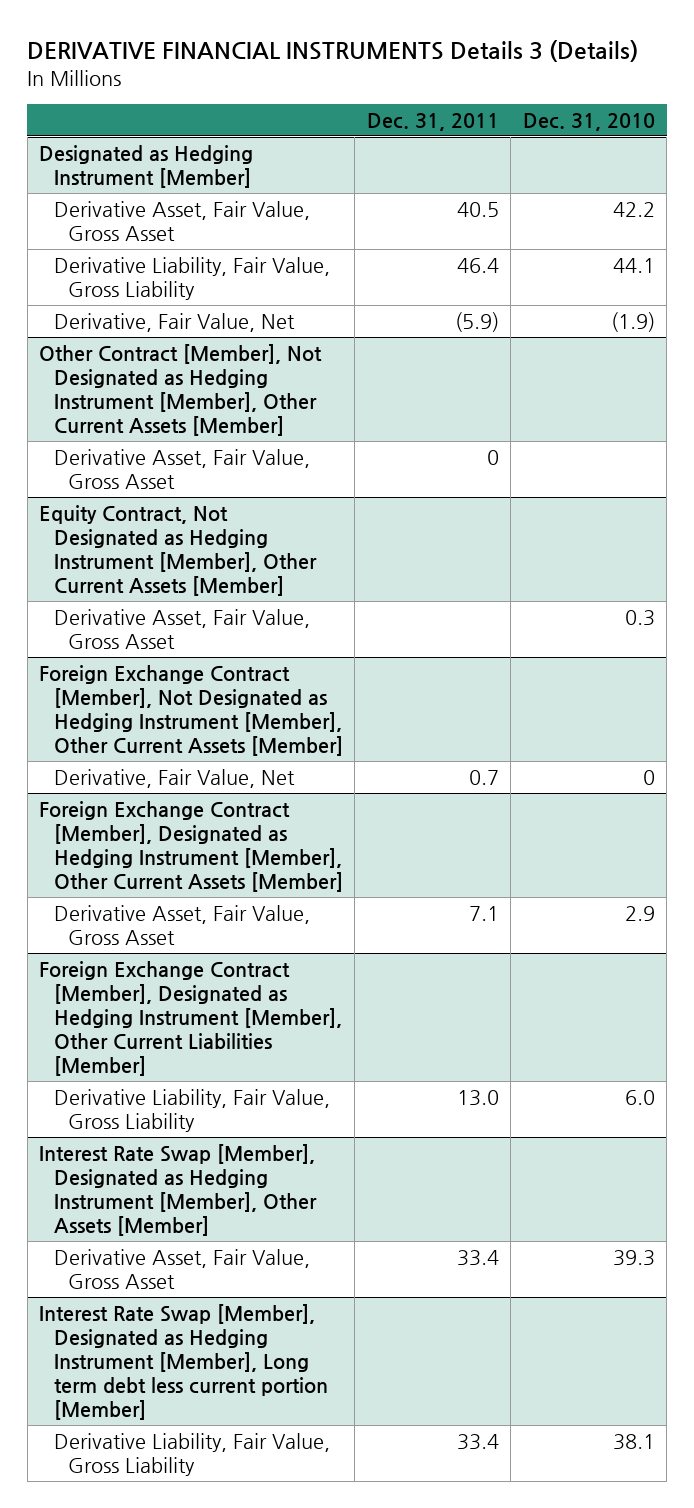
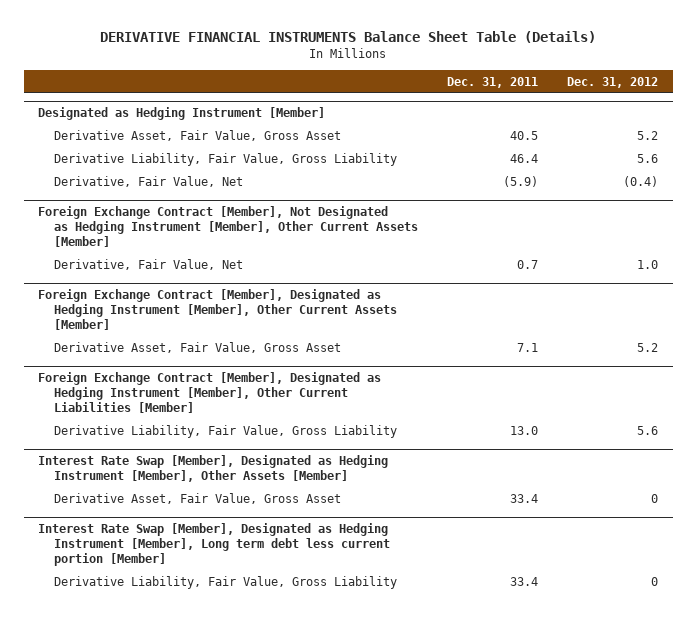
[27,39,639,62] DERIVATIVE FINANCIAL INSTRUMENTS Details 3 (Details) -> [100,31,597,44] DERIVATIVE FINANCIAL INSTRUMENTS Balance Sheet Table (Details)
[522,112,655,131] Dec. 31, 2010 -> none
none -> [567,76,659,88] Dec. 31, 2012
[39,343,323,436] Other Contract [Member], Not Designated as Hedging Instrument [Member], Other Current Assets [Member] -> none
[53,448,310,489] Derivative Asset, Fair Value, Gross Asset -> none
[39,504,317,596] Equity Contract, Not Designated as Hedging Instrument [Member], Other Current Assets [Member] -> none
[53,608,310,649] Derivative Asset, Fair Value, Gross Asset -> none

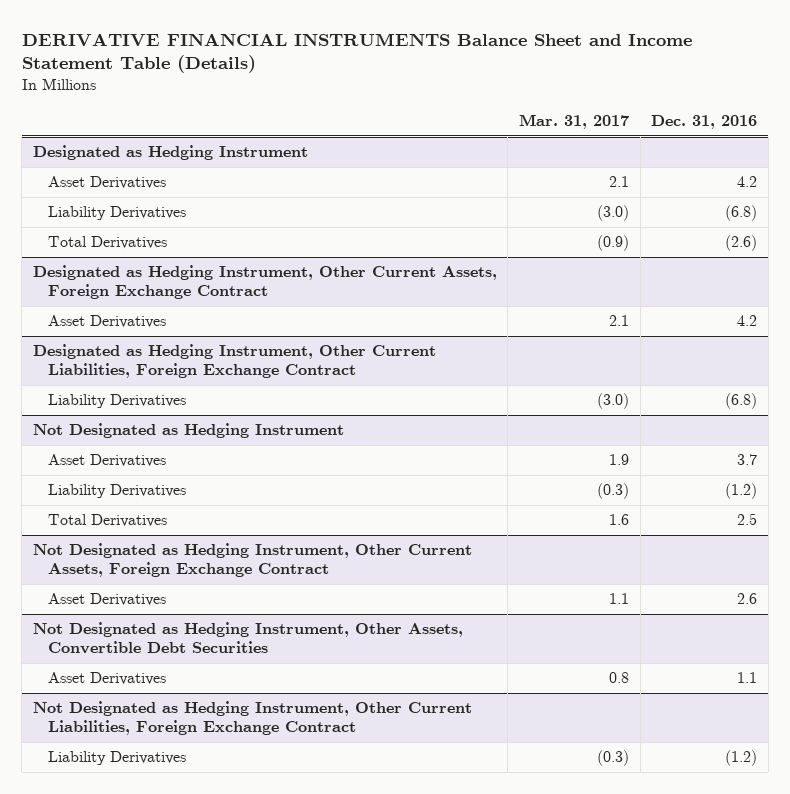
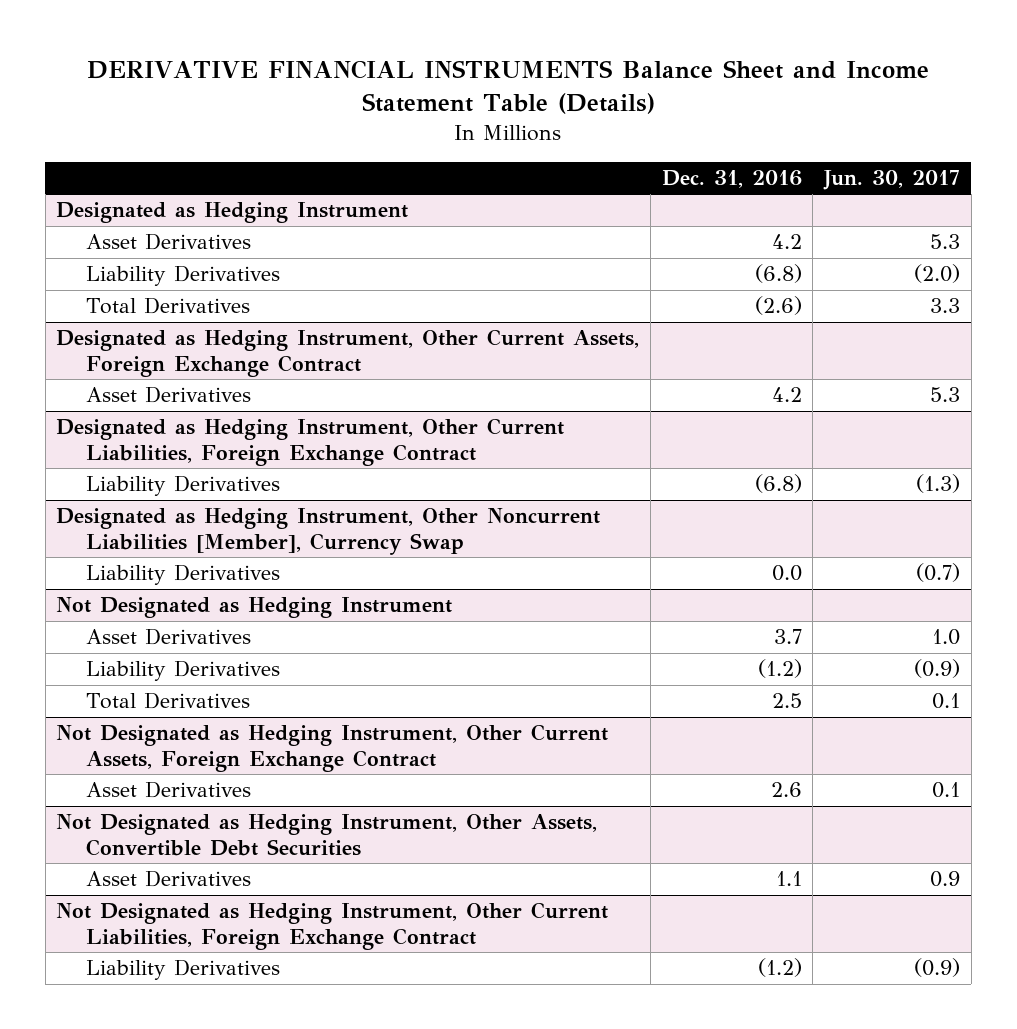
[519,113,630,129] Mar. 31, 2017 -> none
none -> [823,169,961,190] Jun. 30, 2017
none -> [56,508,601,555] Designated as Hedging Instrument, Other Noncurrent Liabilities [Member], Currency Swap
none -> [86,564,281,586] Liability Derivatives

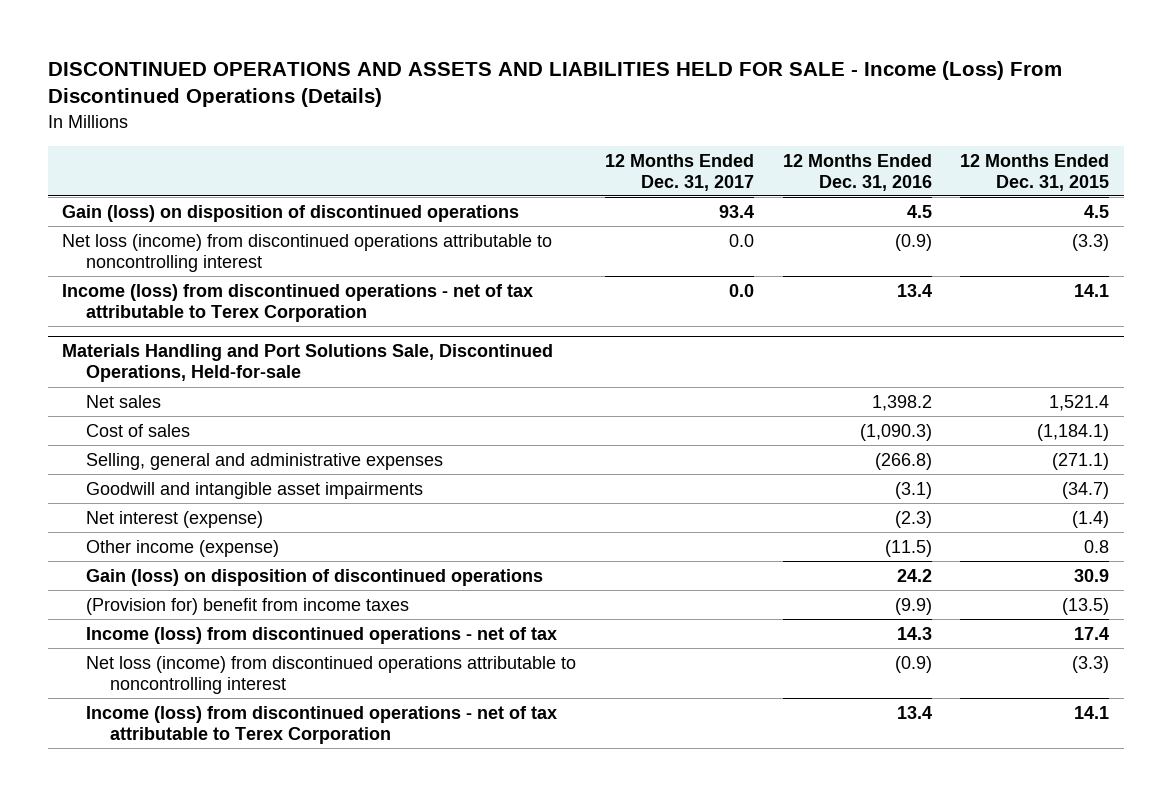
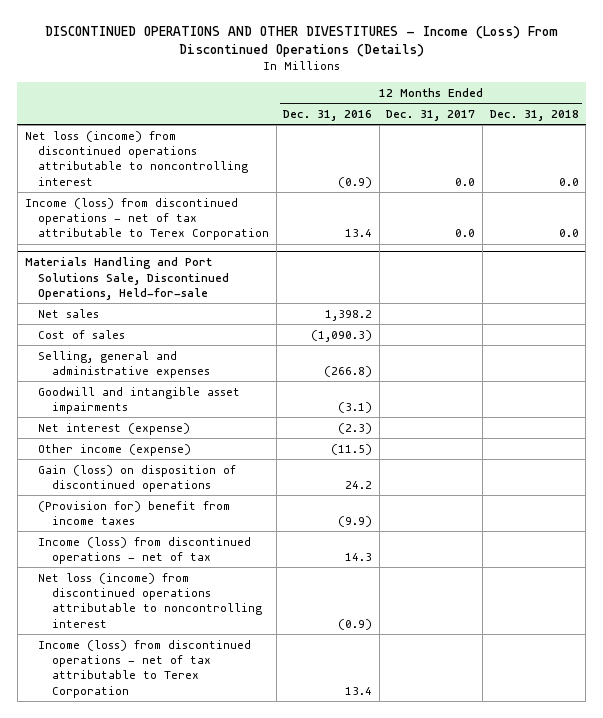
[47,60,1062,108] DISCONTINUED OPERATIONS AND ASSETS AND LIABILITIES HELD FOR SALE - Income (Loss) From Discontinued Operations (Details) -> [44,25,558,58] DISCONTINUED OPERATIONS AND OTHER DIVESTITURES - Income (Loss) From Discontinued Operations (Details)
[960,153,1110,191] 12 Months Ended Dec. 31, 2015 -> none
none -> [489,109,579,121] Dec. 31, 2018
[61,204,519,222] Gain (loss) on disposition of discontinued operations -> none

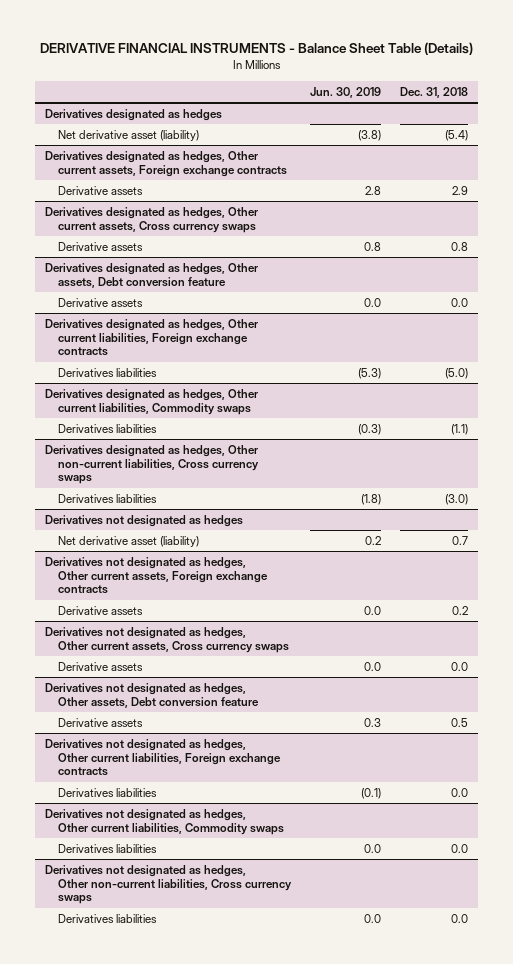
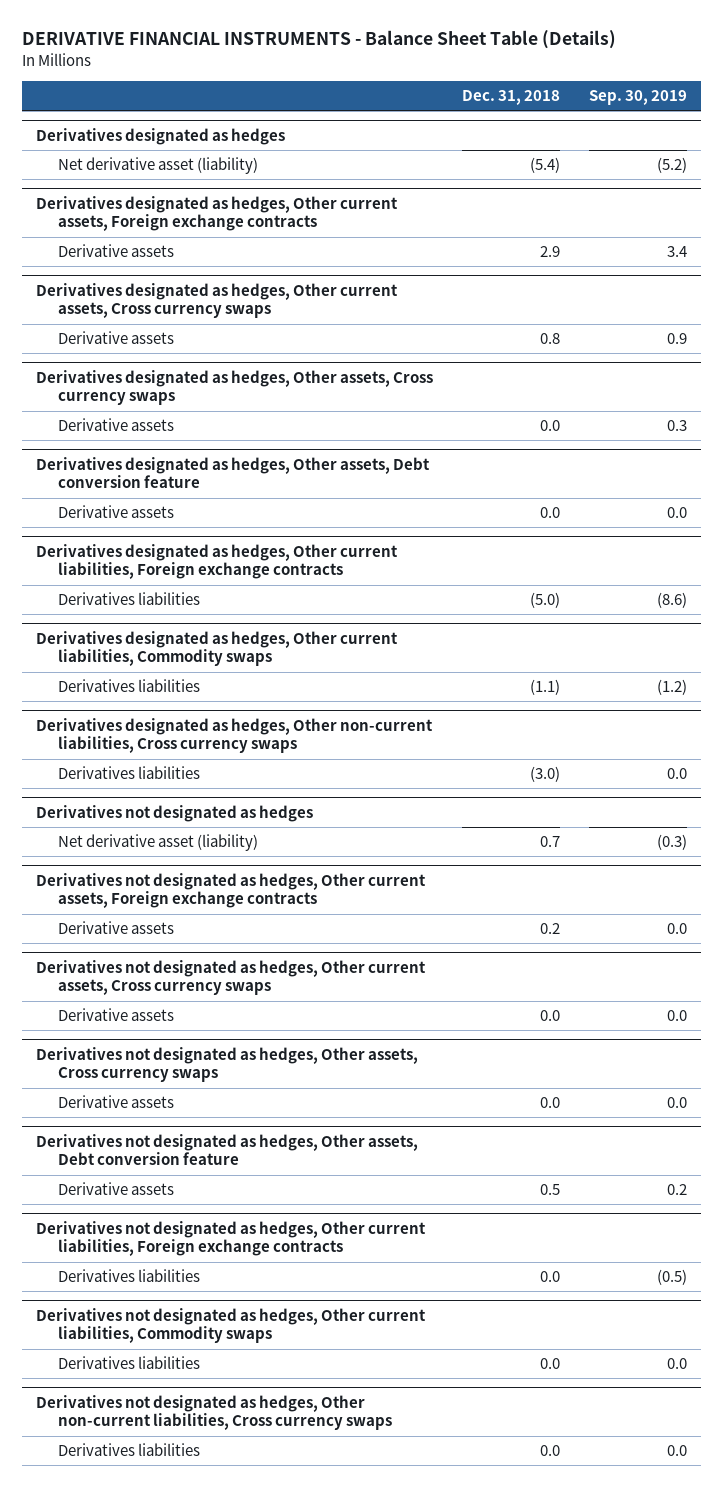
[310,86,382,98] Jun. 30, 2019 -> none
none -> [589,90,688,106] Sep. 30, 2019
none -> [36,369,434,406] Derivatives designated as hedges, Other assets, Cross currency swaps
none -> [58,418,175,432] Derivative assets
none -> [36,1046,419,1083] Derivatives not designated as hedges, Other assets, Cross currency swaps
none -> [58,1095,175,1109] Derivative assets

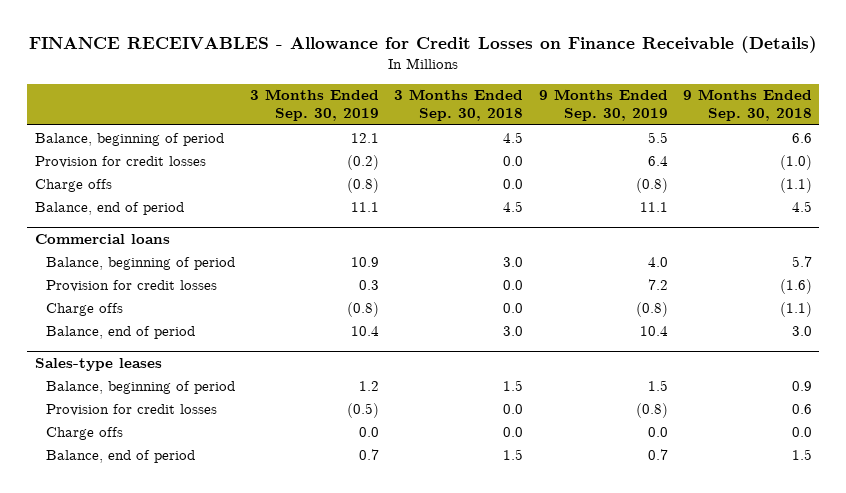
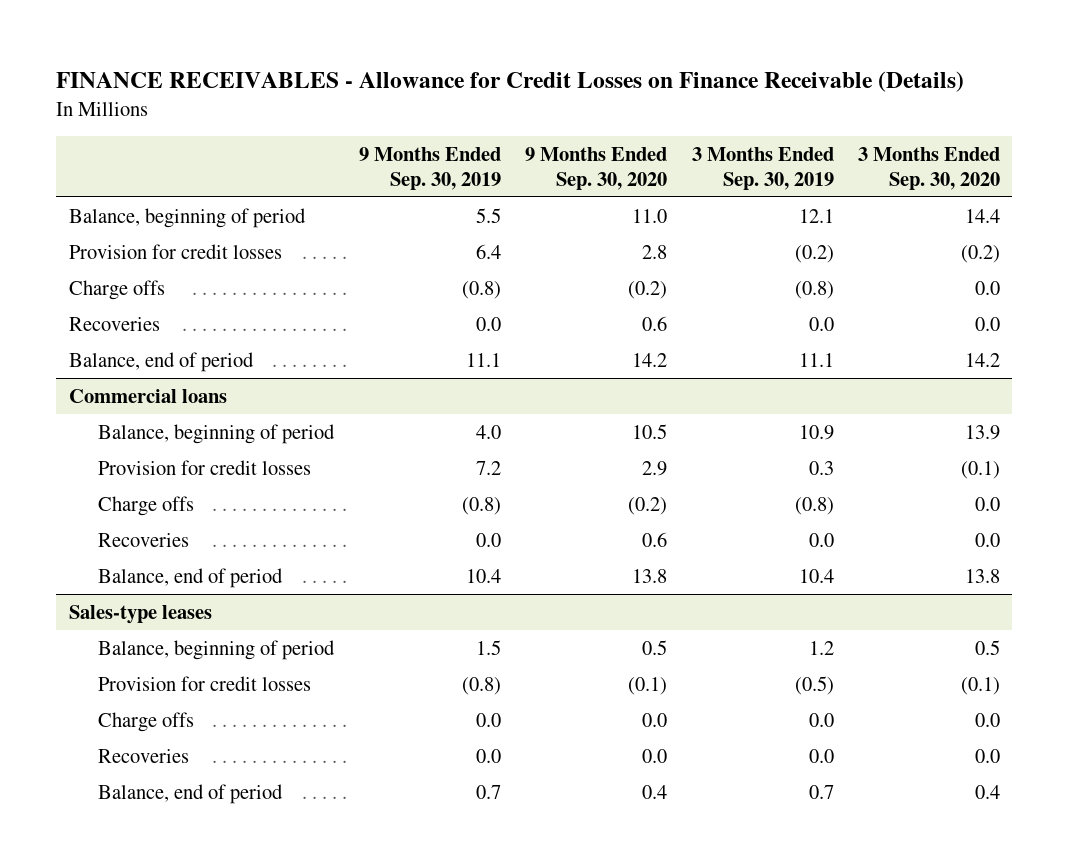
[394,89,524,122] 3 Months Ended Sep. 30, 2018 -> none
[682,89,812,122] 9 Months Ended Sep. 30, 2018 -> none
none -> [525,146,668,190] 9 Months Ended Sep. 30, 2020
none -> [858,146,1001,190] 3 Months Ended Sep. 30, 2020
none -> [68,316,160,331] Recoveries
none -> [98,532,190,547] Recoveries
none -> [98,748,190,763] Recoveries

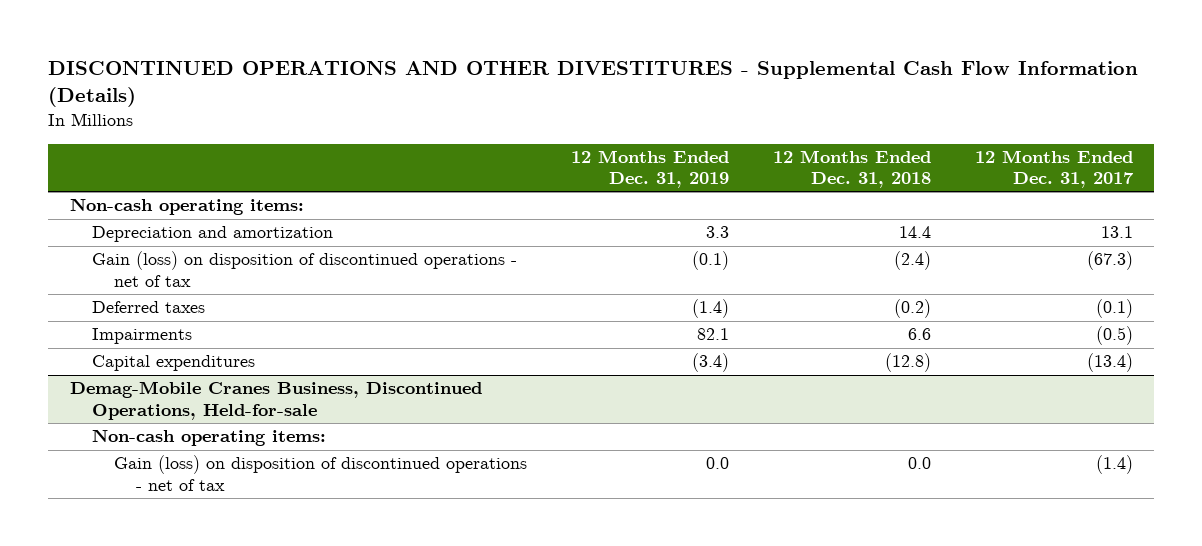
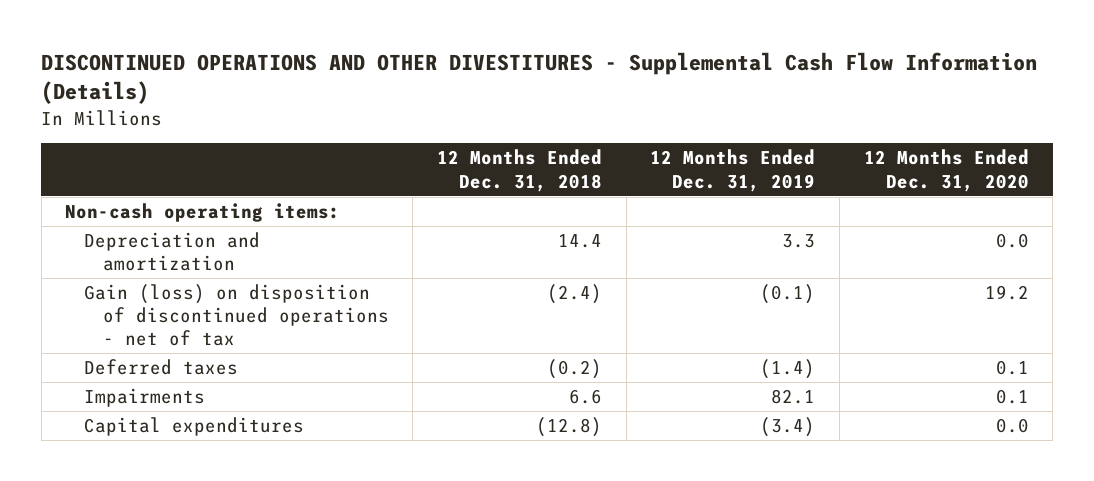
[974,149,1134,189] 12 Months Ended Dec. 31, 2017 -> none
none -> [863,149,1029,192] 12 Months Ended Dec. 31, 2020
[69,381,482,420] Demag-Mobile Cranes Business, Discontinued Operations, Held-for-sale -> none
[92,429,327,447] Non-cash operating items: -> none
[114,455,528,491] Gain (loss) on disposition of discontinued operations - net of tax -> none

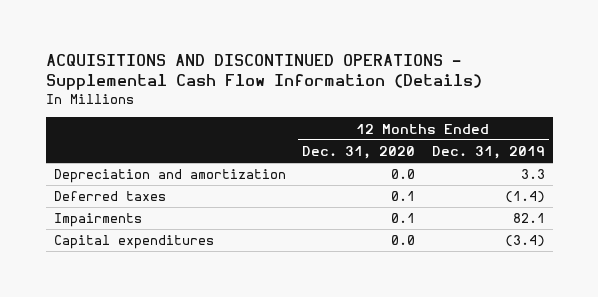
[41,52,1038,105] DISCONTINUED OPERATIONS AND OTHER DIVESTITURES - Supplemental Cash Flow Information (Details) -> [45,54,482,91] ACQUISITIONS AND DISCONTINUED OPERATIONS - Supplemental Cash Flow Information (Details)
[436,149,602,192] 12 Months Ended Dec. 31, 2018 -> none
[65,203,341,223] Non-cash operating items: -> none
[84,284,389,347] Gain (loss) on disposition of discontinued operations - net of tax -> none

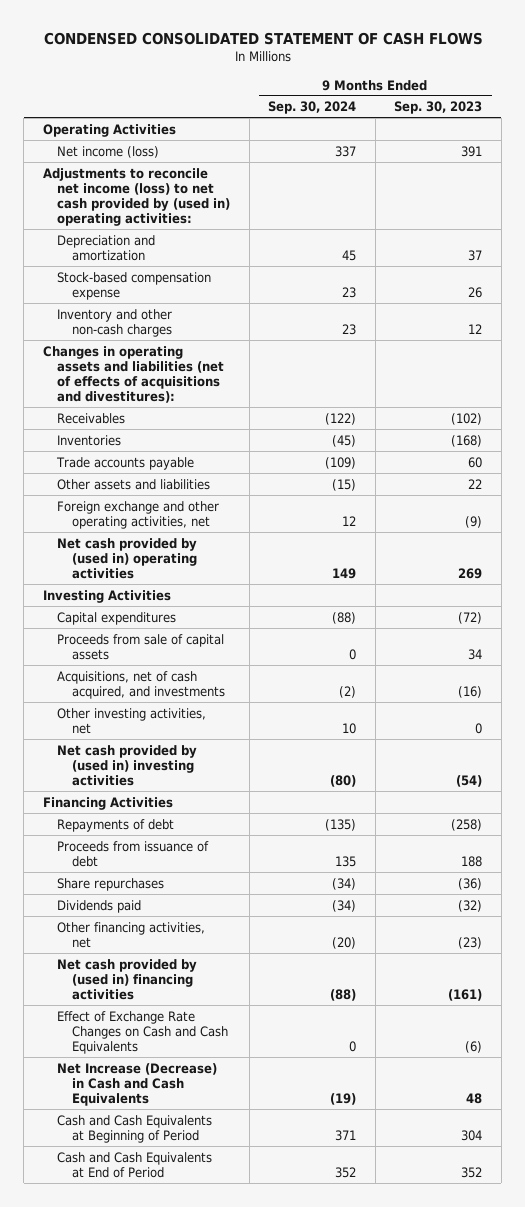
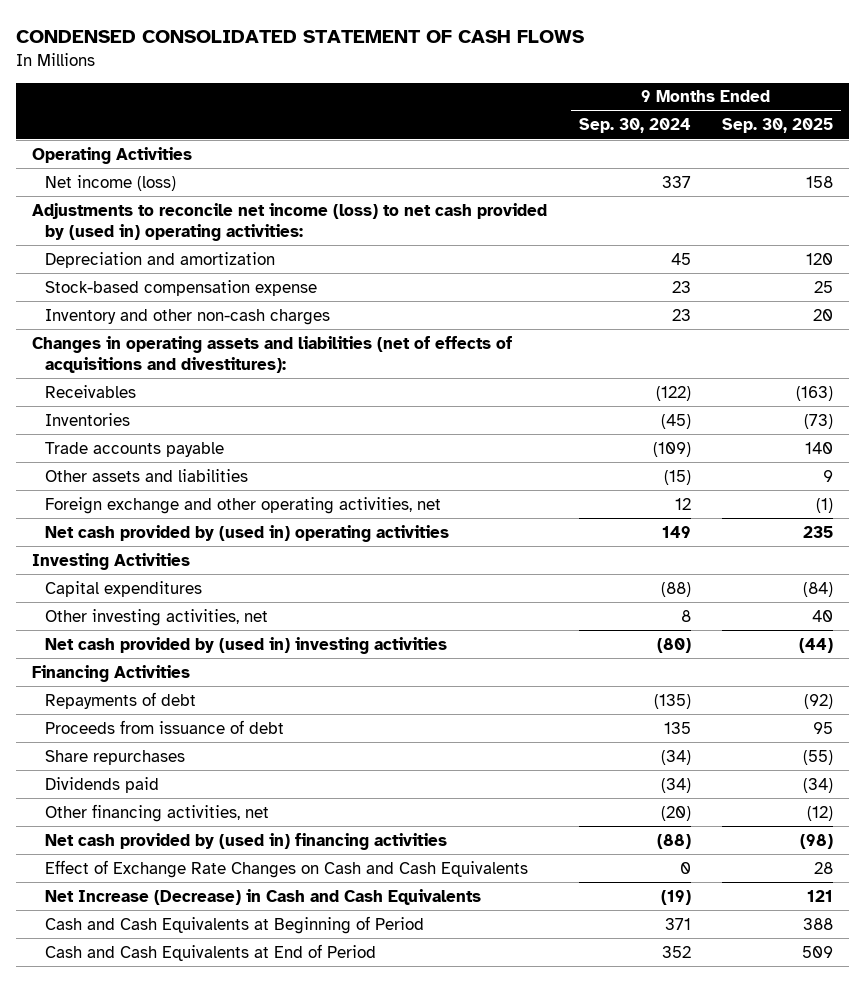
[394,101,483,115] Sep. 30, 2023 -> none
none -> [722,118,834,134] Sep. 30, 2025
[57,633,225,660] Proceeds from sale of capital assets -> none
[57,670,225,699] Acquisitions, net of cash acquired, and investments -> none
[342,722,357,734] 10 -> [680,609,691,622] 8

